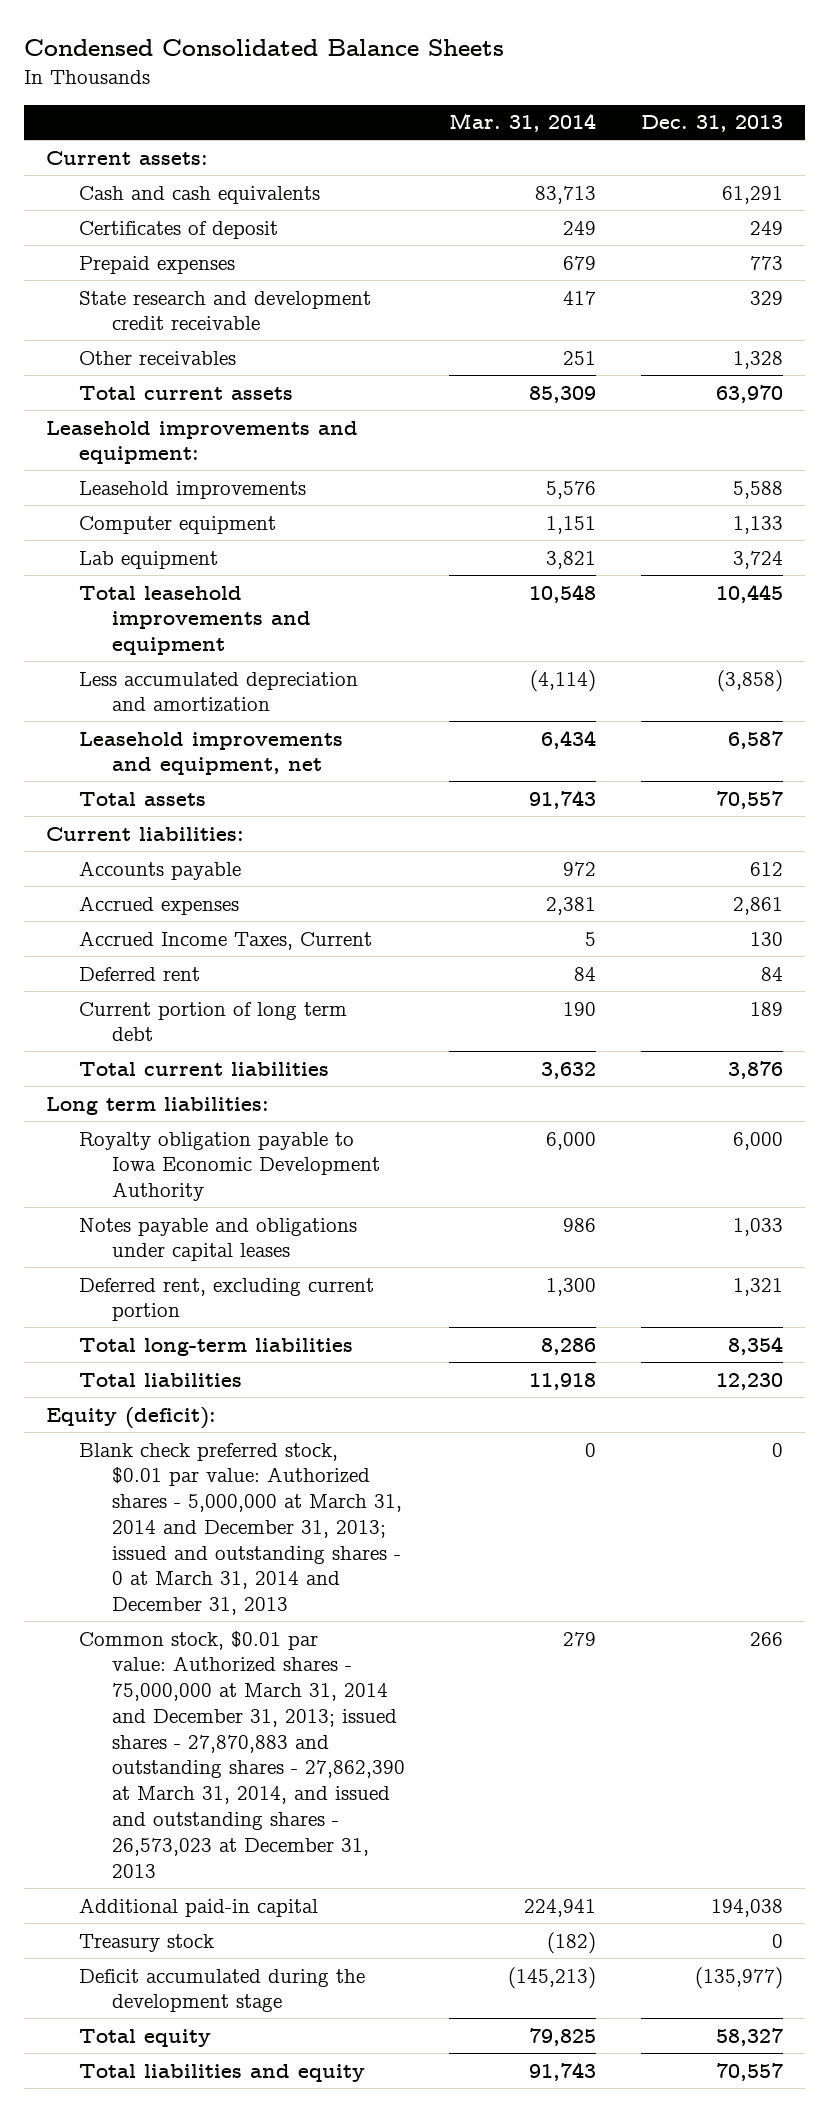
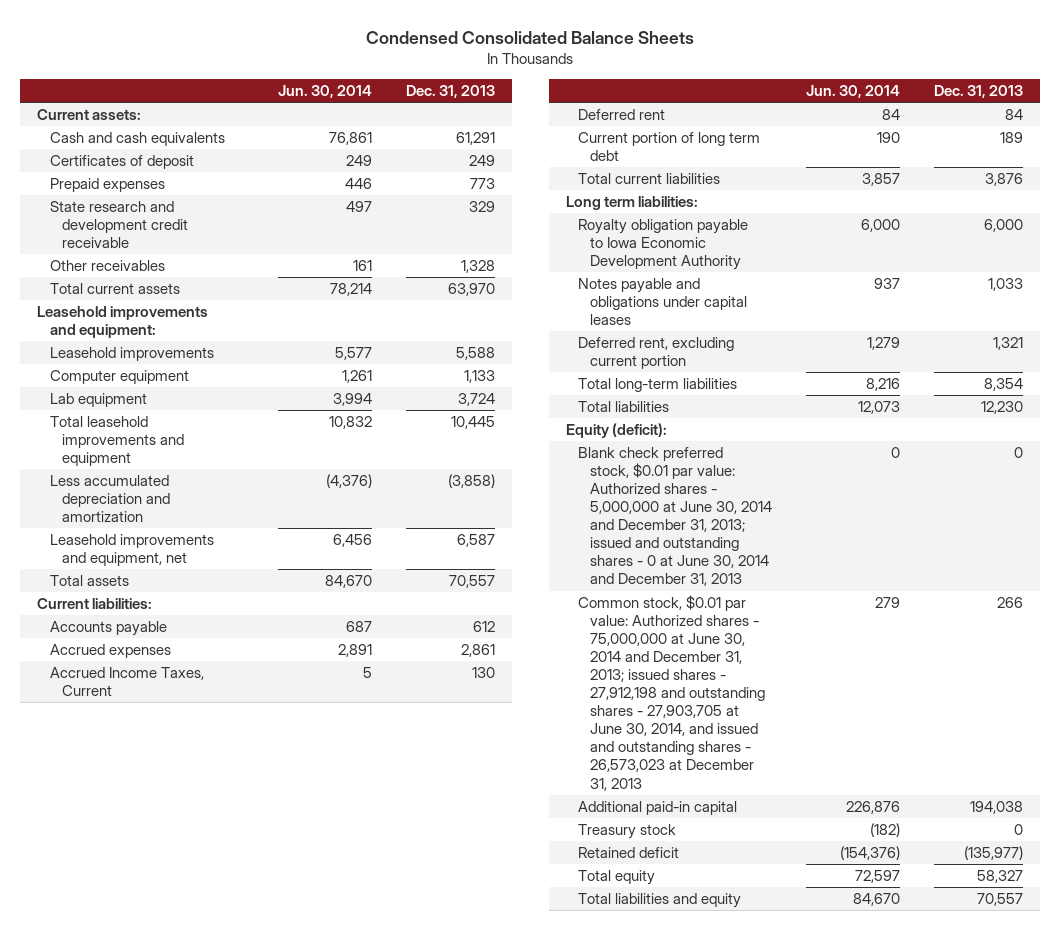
[449,113,597,133] Mar. 31, 2014 -> none
none -> [277,85,372,99] Jun. 30, 2014
[78,1442,402,1616] Blank check preferred stock, $0.01 par value: Authorized shares - 5,000,000 at March 31, 2014 and December 31, 2013; issued and outstanding shares - 0 at March 31, 2014 and December 31, 2013 -> [578,447,773,587] Blank check preferred stock, $0.01 par value: Authorized shares - 5,000,000 at June 30, 2014 and December 31, 2013; issued and outstanding shares - 0 at June 30, 2014 and December 31, 2013
[78,1630,405,1878] Common stock, $0.01 par value: Authorized shares - 75,000,000 at March 31, 2014 and December 31, 2013; issued shares - 27,870,883 and outstanding shares - 27,862,390 at March 31, 2014, and issued and outstanding shares - 26,573,023 at December 31, 2013 -> [578,595,766,791] Common stock, $0.01 par value: Authorized shares - 75,000,000 at June 30, 2014 and December 31, 2013; issued shares - 27,912,198 and outstanding shares - 27,903,705 at June 30, 2014, and issued and outstanding shares - 26,573,023 at December 31, 2013
[78,1968,365,2013] Deficit accumulated during the development stage -> [578,847,680,859] Retained deficit

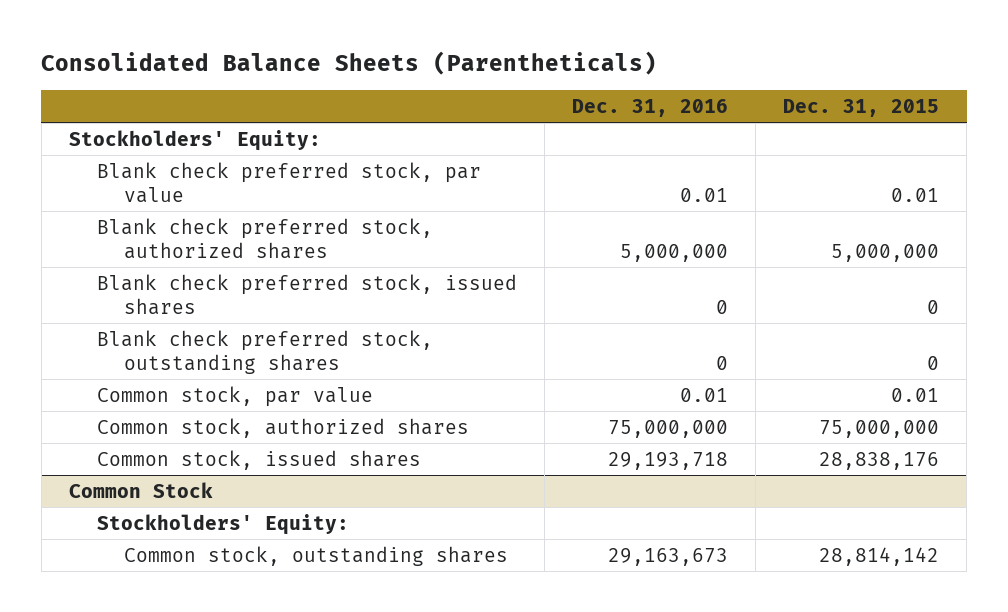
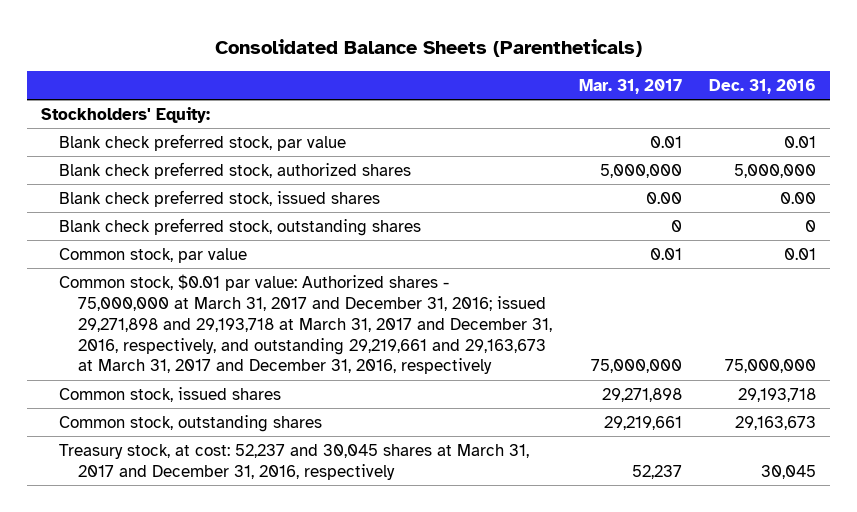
[783,98,940,117] Dec. 31, 2015 -> none
none -> [578,78,682,94] Mar. 31, 2017
[715,299,728,314] 0 -> [780,191,817,204] 0.00
[96,417,469,438] Common stock, authorized shares -> [59,273,552,375] Common stock, $0.01 par value: Authorized shares - 75,000,000 at March 31, 2017 and December 31, 2016; issued 29,271,898 and 29,193,718 at March 31, 2017 and December 31, 2016, respectively, and outstanding 29,219,661 and 29,163,673 at March 31, 2017 and December 31, 2016, respectively
[69,481,214,498] Common Stock -> none
[96,513,349,535] Stockholders' Equity: -> none
none -> [59,443,530,480] Treasury stock, at cost: 52,237 and 30,045 shares at March 31, 2017 and December 31, 2016, respectively

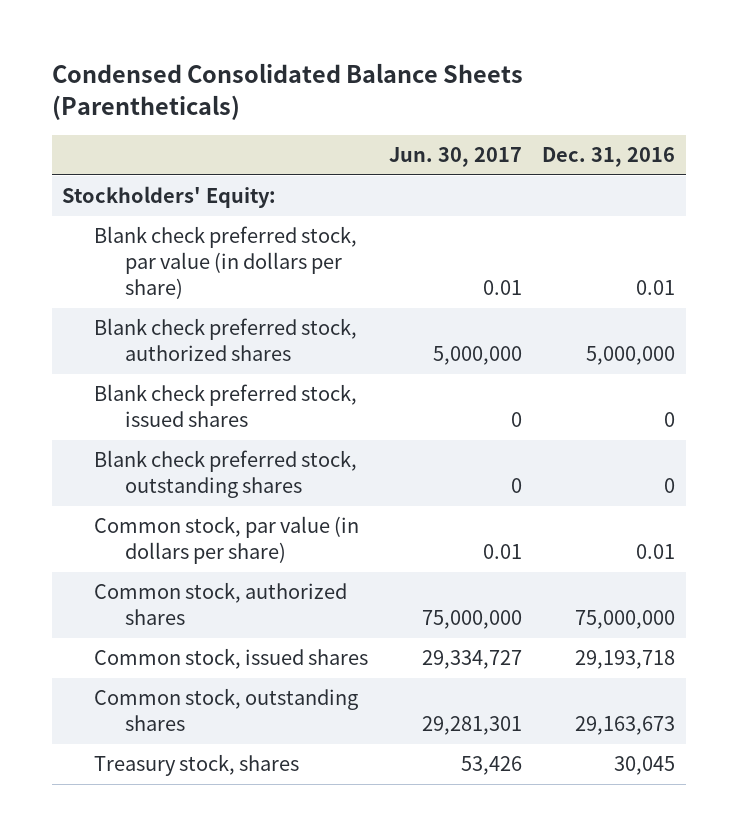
[214,38,642,57] Consolidated Balance Sheets (Parentheticals) -> [51,63,523,120] Condensed Consolidated Balance Sheets (Parentheticals)
[578,78,682,94] Mar. 31, 2017 -> none
none -> [388,147,522,168] Jun. 30, 2017
[59,133,347,151] Blank check preferred stock, par value -> [93,226,357,300] Blank check preferred stock, par value (in dollars per share)
[780,191,817,204] 0.00 -> [664,412,676,428] 0
[59,247,248,263] Common stock, par value -> [93,516,359,565] Common stock, par value (in dollars per share)
[59,273,552,375] Common stock, $0.01 par value: Authorized shares - 75,000,000 at March 31, 2017 and December 31, 2016; issued 29,271,898 and 29,193,718 at March 31, 2017 and December 31, 2016, respectively, and outstanding 29,219,661 and 29,163,673 at March 31, 2017 and December 31, 2016, respectively -> [93,582,347,626] Common stock, authorized shares
[59,443,530,480] Treasury stock, at cost: 52,237 and 30,045 shares at March 31, 2017 and December 31, 2016, respectively -> [93,754,299,777] Treasury stock, shares

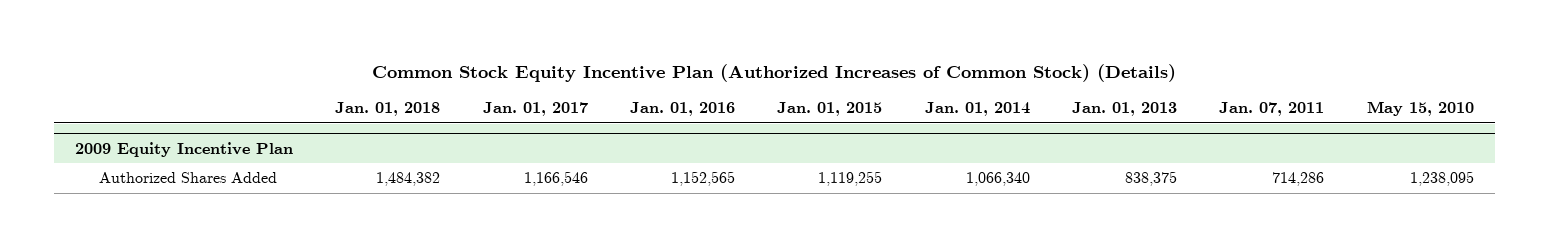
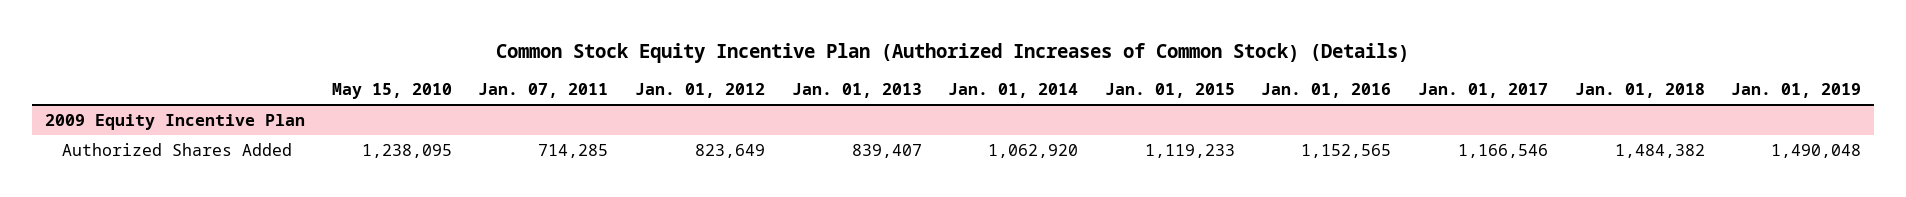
none -> [635,83,766,99] Jan. 01, 2012
none -> [1731,83,1862,99] Jan. 01, 2019
[818,171,883,187] 1,119,255 -> [1144,143,1235,158] 1,119,233
[965,172,1030,187] 1,066,340 -> [988,143,1079,158] 1,062,920
[1124,171,1177,187] 838,375 -> [851,143,922,158] 839,407
[1272,172,1325,187] 714,286 -> [538,143,609,158] 714,285

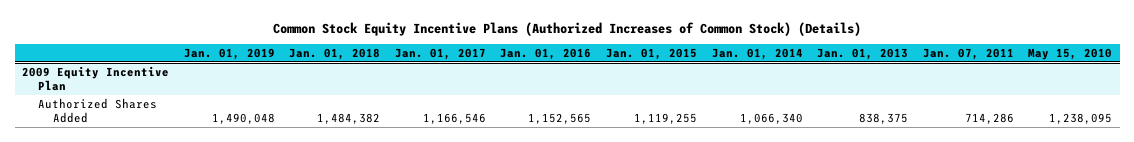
[496,42,1410,63] Common Stock Equity Incentive Plan (Authorized Increases of Common Stock) (Details) -> [273,21,862,36] Common Stock Equity Incentive Plans (Authorized Increases of Common Stock) (Details)
[635,83,766,99] Jan. 01, 2012 -> none
[538,143,609,158] 714,285 -> [964,113,1014,125] 714,286
[851,143,922,158] 839,407 -> [859,113,909,125] 838,375
[988,143,1079,158] 1,062,920 -> [739,113,803,125] 1,066,340
[1144,143,1235,158] 1,119,233 -> [634,113,698,125] 1,119,255

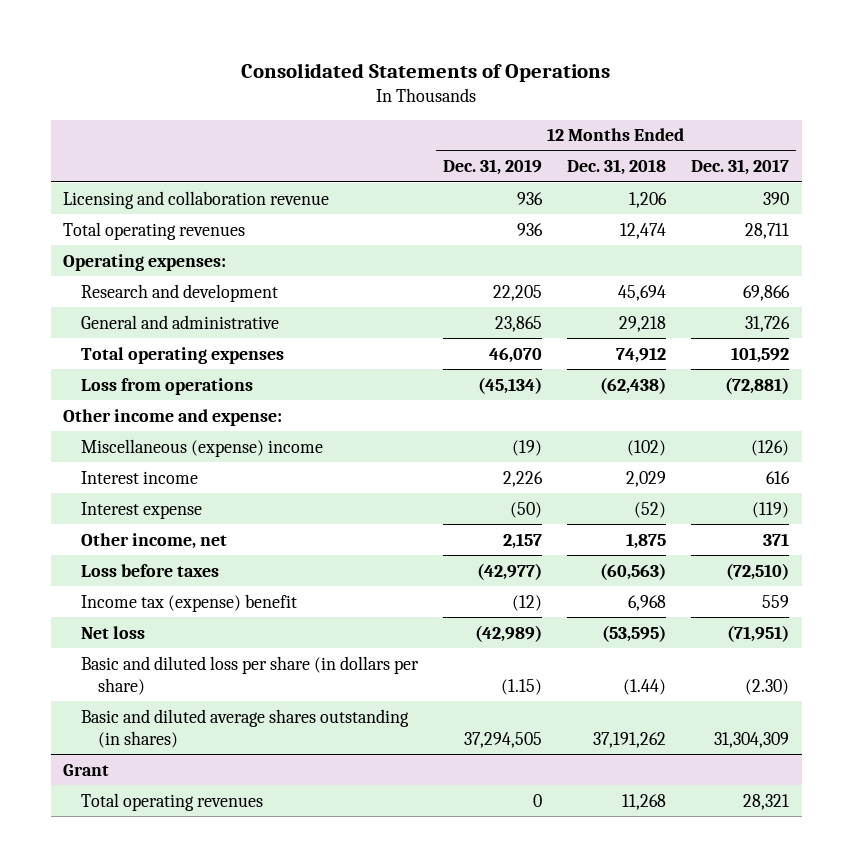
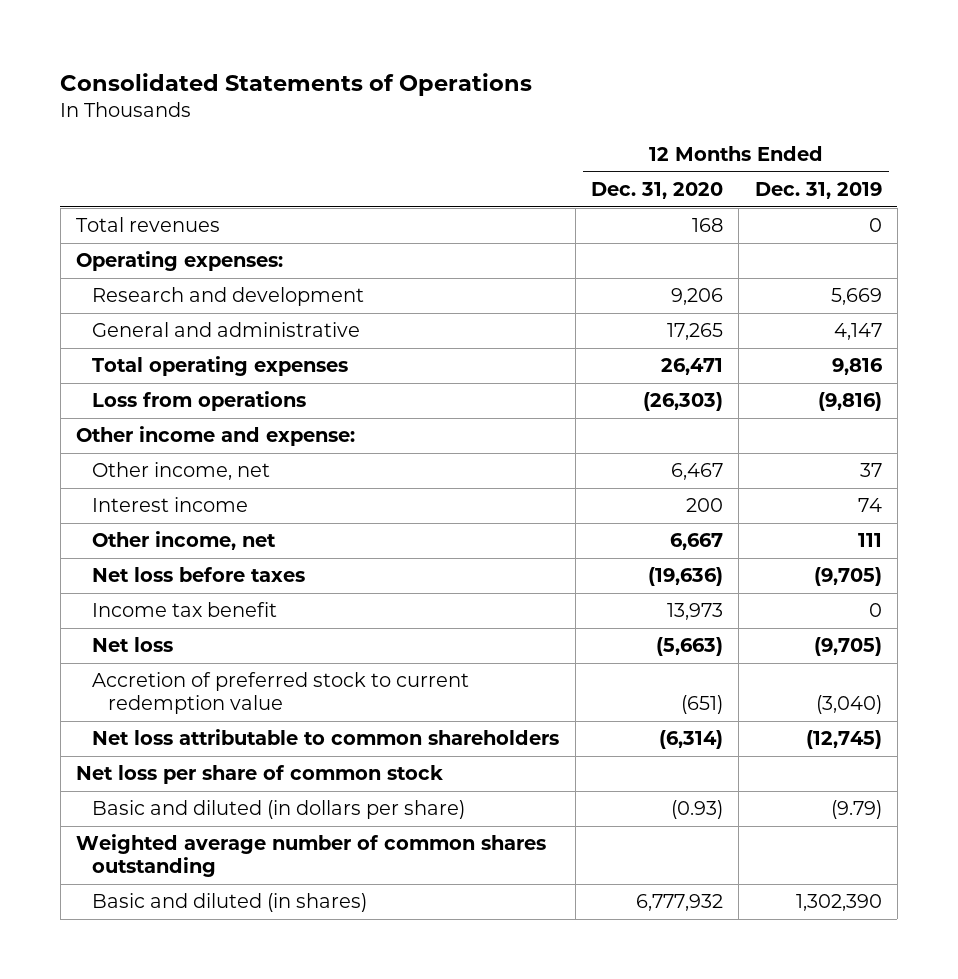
[567,159,667,176] Dec. 31, 2018 -> none
[691,159,790,176] Dec. 31, 2017 -> none
none -> [590,181,723,199] Dec. 31, 2020
[63,190,330,209] Licensing and collaboration revenue -> none
[63,221,246,240] Total operating revenues -> [76,217,221,233] Total revenues
[516,222,543,236] 936 -> [868,218,882,233] 0
[492,284,542,301] 22,205 -> [830,288,882,306] 5,669
[494,315,542,332] 23,865 -> [833,323,882,341] 4,147
[488,346,542,363] 46,070 -> [831,358,883,376] 9,816
[477,376,542,394] (45,134) -> [817,392,882,412] (9,816)
[80,501,202,519] Interest expense -> none
[63,763,110,776] Grant -> none
[80,792,263,811] Total operating revenues -> none
[80,438,323,457] Miscellaneous (expense) income -> [92,462,271,481] Other income, net
[511,439,542,456] (19) -> [859,463,882,478] 37
[502,470,543,487] 2,226 -> [857,498,882,513] 74
[502,532,542,549] 2,157 -> [857,533,882,548] 111
[80,563,219,577] Loss before taxes -> [92,567,306,583] Net loss before taxes
[476,562,542,580] (42,977) -> [813,567,882,587] (9,705)
[80,593,297,612] Income tax (expense) benefit -> [92,602,278,618] Income tax benefit
[511,594,542,611] (12) -> [868,603,882,618] 0
[474,624,542,642] (42,989) -> [813,637,882,657] (9,705)
none -> [92,672,470,715] Accretion of preferred stock to current redemption value
none -> [92,729,560,746] Net loss attributable to common shareholders
none -> [76,765,444,785] Net loss per share of common stock
[80,655,419,695] Basic and diluted loss per share (in dollars per share) -> [92,800,466,820] Basic and diluted (in dollars per share)
[500,678,542,695] (1.15) -> [830,800,882,820] (9.79)
none -> [76,834,547,878] Weighted average number of common shares outstanding
[80,708,409,748] Basic and diluted average shares outstanding (in shares) -> [92,893,368,913] Basic and diluted (in shares)
[463,731,542,748] 37,294,505 -> [795,894,882,912] 1,302,390

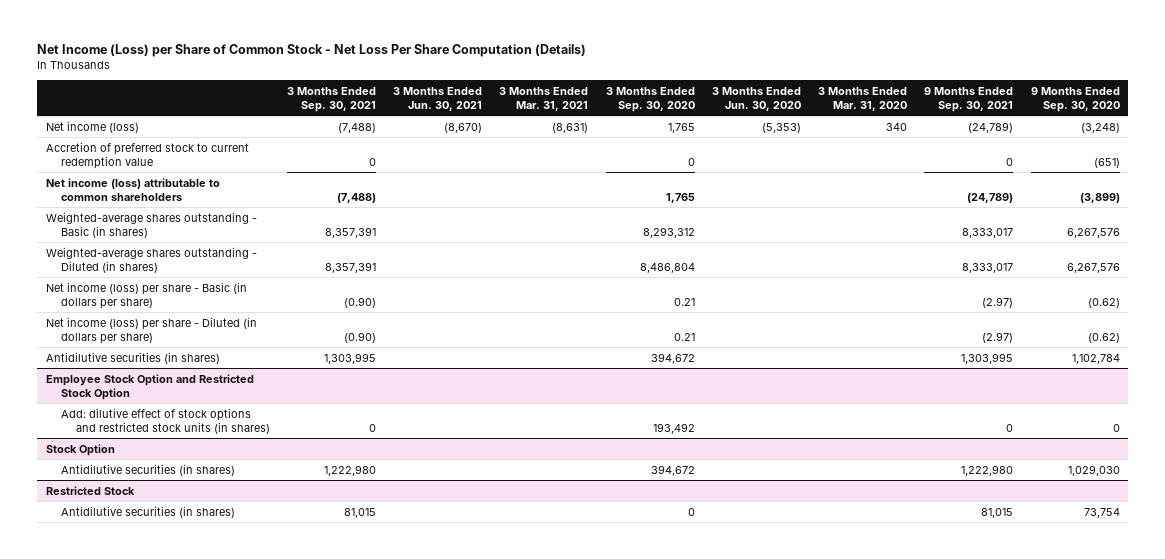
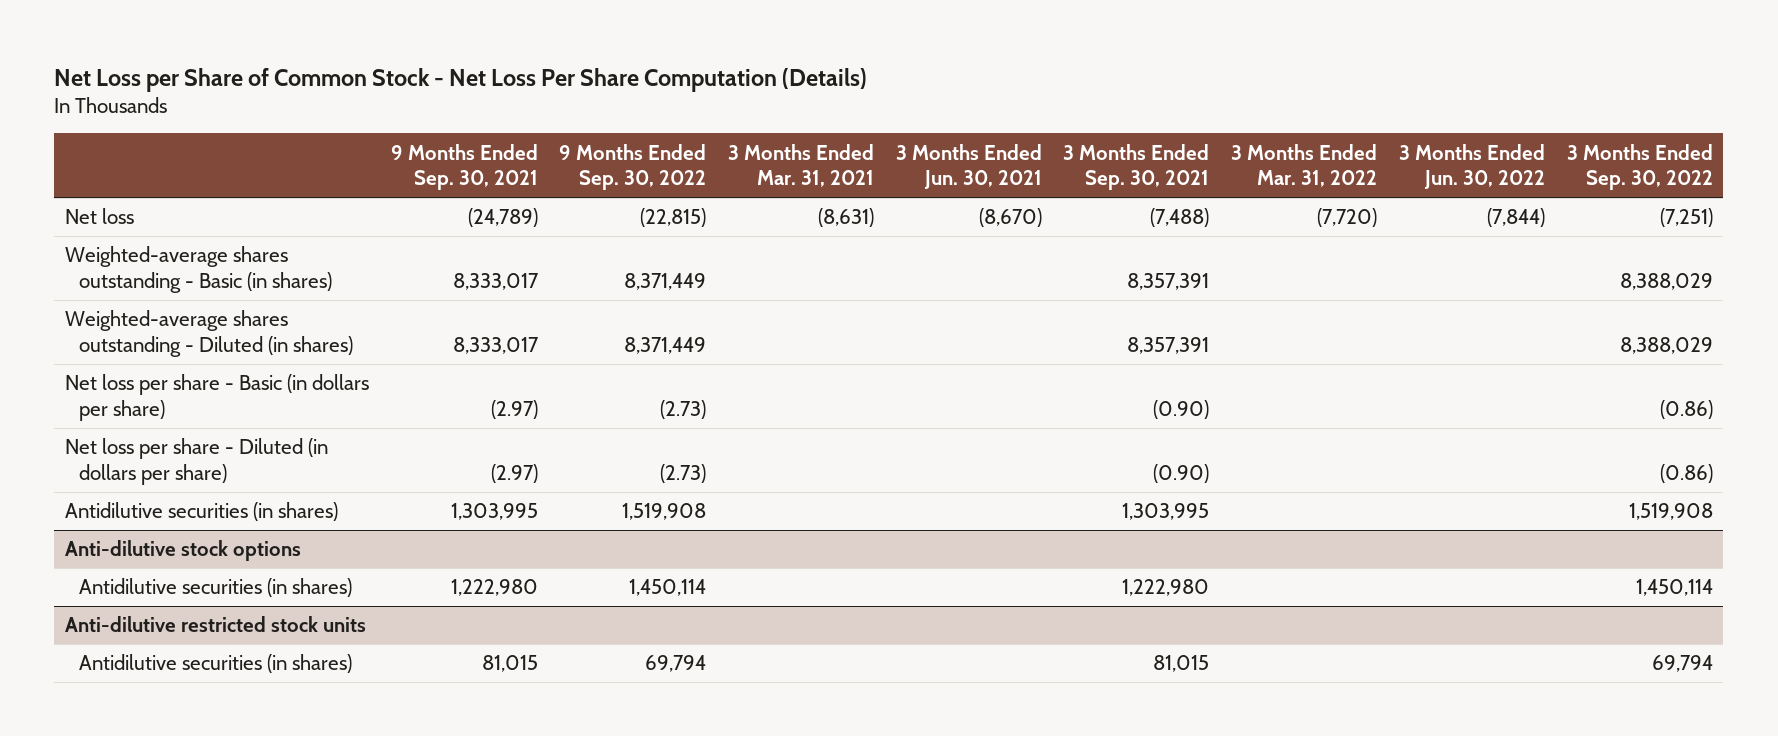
[36,44,586,58] Net Income (Loss) per Share of Common Stock - Net Loss Per Share Computation (Details) -> [54,67,868,92] Net Loss per Share of Common Stock - Net Loss Per Share Computation (Details)
[605,86,695,112] 3 Months Ended Sep. 30, 2020 -> none
[711,86,801,111] 3 Months Ended Jun. 30, 2020 -> none
[818,86,908,111] 3 Months Ended Mar. 31, 2020 -> none
[1030,86,1120,112] 9 Months Ended Sep. 30, 2020 -> none
none -> [559,143,707,191] 9 Months Ended Sep. 30, 2022
none -> [1231,143,1378,188] 3 Months Ended Mar. 31, 2022
none -> [1398,143,1545,190] 3 Months Ended Jun. 30, 2022
none -> [1566,143,1713,191] 3 Months Ended Sep. 30, 2022
[45,141,249,169] Accretion of preferred stock to current redemption value -> none
[45,177,220,201] Net income (loss) attributable to common shareholders -> none
[45,120,139,133] Net income (loss) -> [65,208,135,225] Net loss
[45,281,247,309] Net income (loss) per share - Basic (in dollars per share) -> [65,374,370,421] Net loss per share - Basic (in dollars per share)
[45,316,257,344] Net income (loss) per share - Diluted (in dollars per share) -> [65,438,329,485] Net loss per share - Diluted (in dollars per share)
[45,373,254,400] Employee Stock Option and Restricted Stock Option -> none
[60,407,270,434] Add: dilutive effect of stock options and restricted stock units (in shares) -> none
[45,443,115,456] Stock Option -> [65,540,302,562] Anti-dilutive stock options
[45,485,135,495] Restricted Stock -> [65,616,367,633] Anti-dilutive restricted stock units

